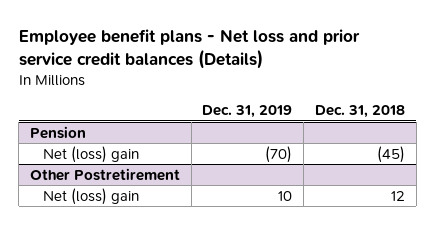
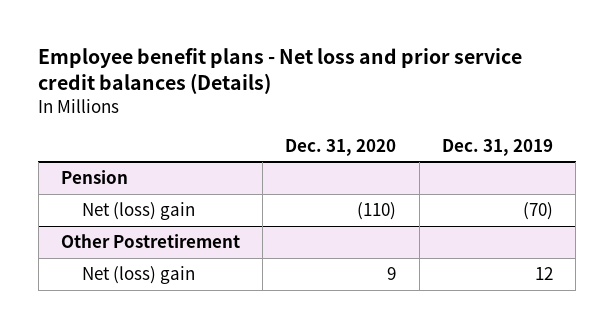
[314,105,405,119] Dec. 31, 2018 -> none
none -> [285,138,397,156] Dec. 31, 2020
[278,190,293,201] 10 -> [534,266,553,280] 12

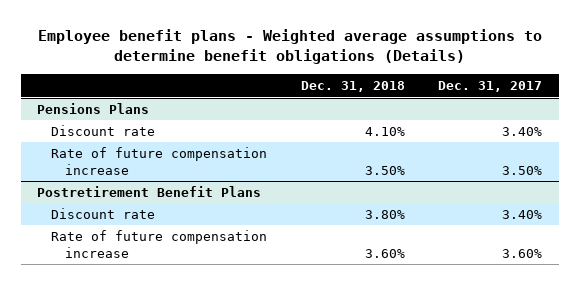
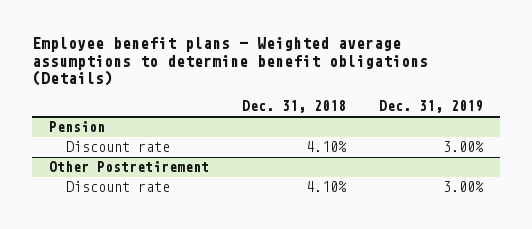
[438,81,543,93] Dec. 31, 2017 -> none
none -> [379,100,484,114] Dec. 31, 2019
[37,102,150,114] Pensions Plans -> [48,121,105,133] Pension
[51,146,268,175] Rate of future compensation increase -> none
[51,229,268,258] Rate of future compensation increase -> none
[37,185,262,197] Postretirement Benefit Plans -> [48,161,209,173] Other Postretirement
[364,209,405,219] 3.80% -> [306,181,348,193] 4.10%

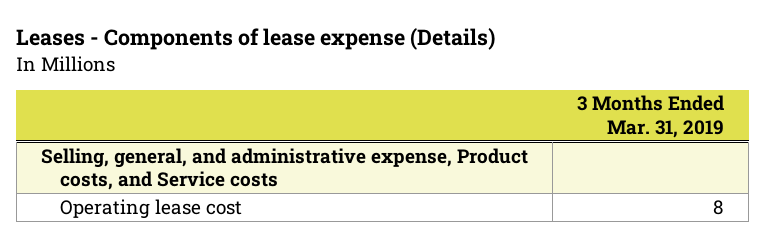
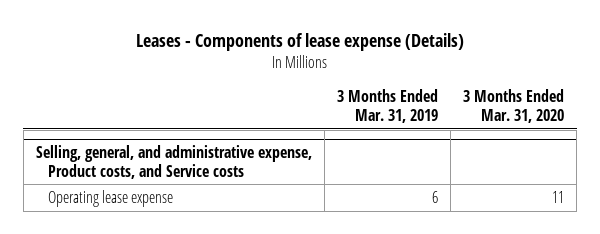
none -> [463,89,565,123] 3 Months Ended Mar. 31, 2020
[60,198,243,219] Operating lease cost -> [47,189,173,207] Operating lease expense
[713,199,725,215] 8 -> [431,190,438,203] 6

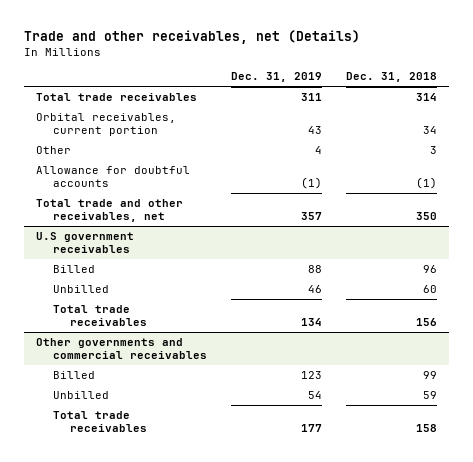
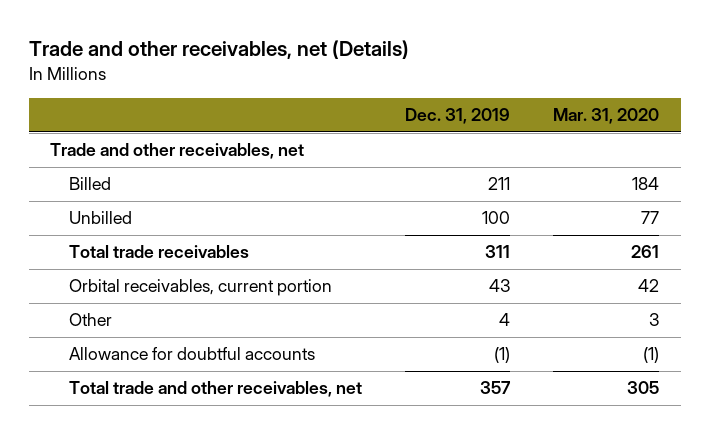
[345,72,437,83] Dec. 31, 2018 -> none
none -> [553,108,660,125] Mar. 31, 2020
none -> [50,143,305,160] Trade and other receivables, net
none -> [69,177,112,191] Billed
none -> [69,211,133,225] Unbilled
[35,232,134,254] U.S government receivables -> none
[52,265,95,274] Billed -> none
[52,285,109,294] Unbilled -> none
[52,305,148,327] Total trade receivables -> none
[35,338,207,360] Other governments and commercial receivables -> none
[52,371,95,380] Billed -> none
[52,391,109,400] Unbilled -> none
[52,411,148,433] Total trade receivables -> none

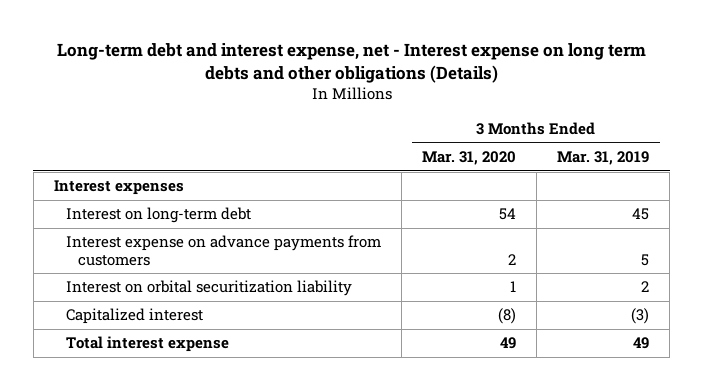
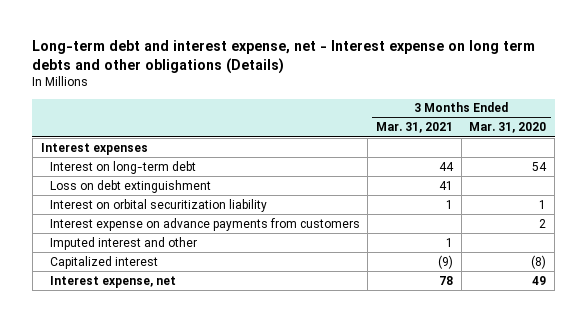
[557,150,650,165] Mar. 31, 2019 -> none
none -> [376,122,454,134] Mar. 31, 2021
none -> [49,179,211,193] Loss on debt extinguishment
[65,235,381,266] Interest expense on advance payments from customers -> [49,217,360,231] Interest expense on advance payments from customers
none -> [49,236,197,250] Imputed interest and other
[65,336,229,353] Total interest expense -> [49,275,176,288] Interest expense, net

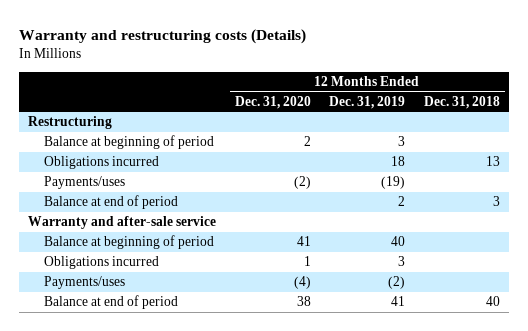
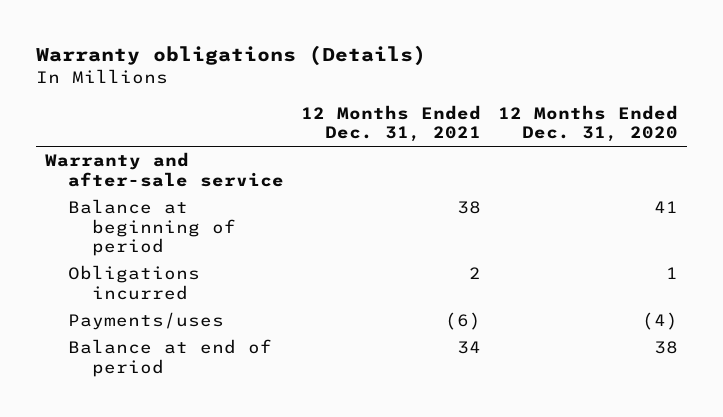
[19,29,307,45] Warranty and restructuring costs (Details) -> [35,45,426,67] Warranty obligations (Details)
[329,95,406,109] Dec. 31, 2019 -> none
[423,95,500,109] Dec. 31, 2018 -> none
none -> [301,104,482,143] 12 Months Ended Dec. 31, 2021
[28,116,113,130] Restructuring -> none
[44,135,215,150] Balance at beginning of period -> none
[44,156,160,170] Obligations incurred -> none
[44,176,126,190] Payments/uses -> none
[44,195,179,210] Balance at end of period -> none

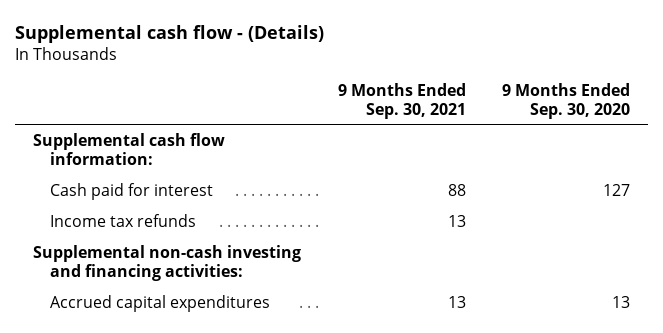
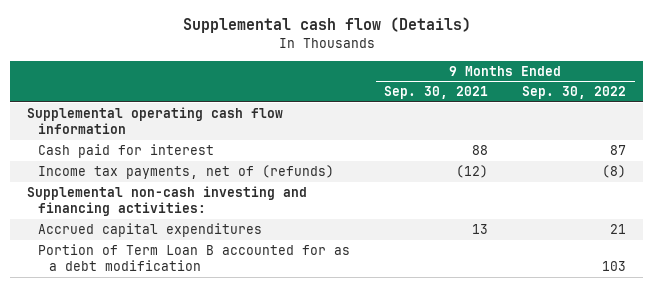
[15,24,325,43] Supplemental cash flow - (Details) -> [182,17,471,34] Supplemental cash flow (Details)
[502,82,631,119] 9 Months Ended Sep. 30, 2020 -> none
none -> [522,86,627,100] Sep. 30, 2022
[33,132,226,165] Supplemental cash flow information: -> [27,107,284,135] Supplemental operating cash flow information
[49,213,196,227] Income tax refunds -> [38,165,335,180] Income tax payments, net of (refunds)
[447,214,466,227] 13 -> [456,165,489,179] (12)
none -> [38,244,351,272] Portion of Term Loan B accounted for as a debt modification

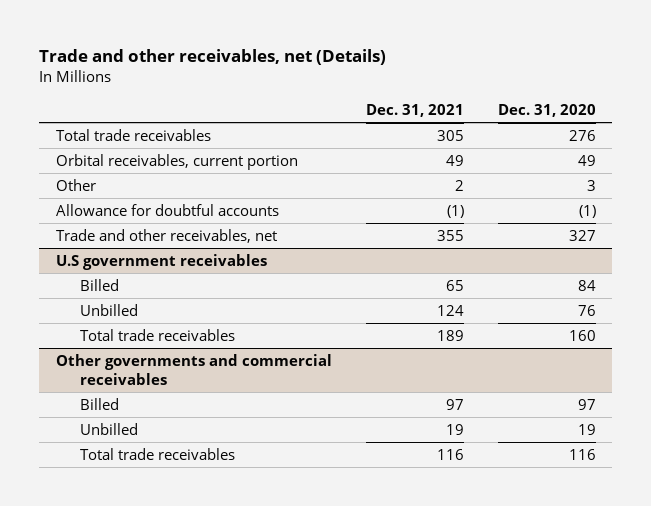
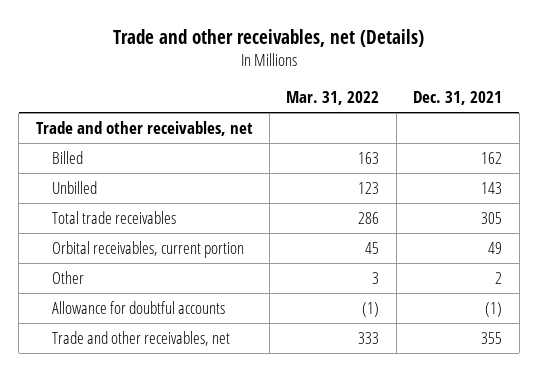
[497,104,596,118] Dec. 31, 2020 -> none
none -> [286,91,380,106] Mar. 31, 2022
none -> [35,120,253,136] Trade and other receivables, net
none -> [52,150,84,164] Billed
none -> [52,180,98,194] Unbilled
[55,253,267,270] U.S government receivables -> none
[79,278,119,291] Billed -> none
[79,303,138,316] Unbilled -> none
[79,328,235,341] Total trade receivables -> none
[55,353,332,386] Other governments and commercial receivables -> none
[79,397,119,410] Billed -> none
[79,422,138,435] Unbilled -> none
[79,447,235,460] Total trade receivables -> none

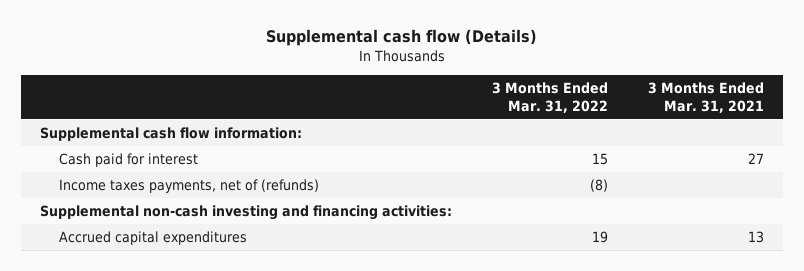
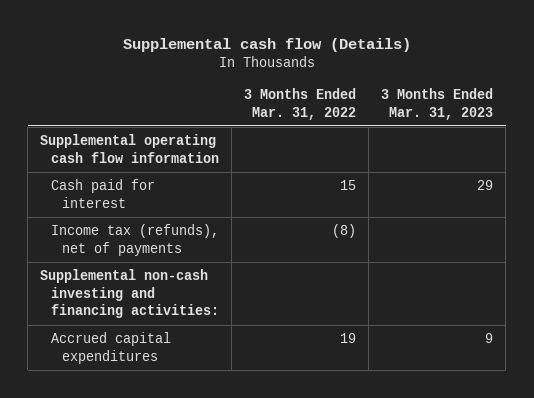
[647,81,764,113] 3 Months Ended Mar. 31, 2021 -> none
none -> [381,88,494,120] 3 Months Ended Mar. 31, 2023
[40,127,303,142] Supplemental cash flow information: -> [40,134,219,163] Supplemental operating cash flow information
[58,179,319,194] Income taxes payments, net of (refunds) -> [50,224,219,256] Income tax (refunds), net of payments

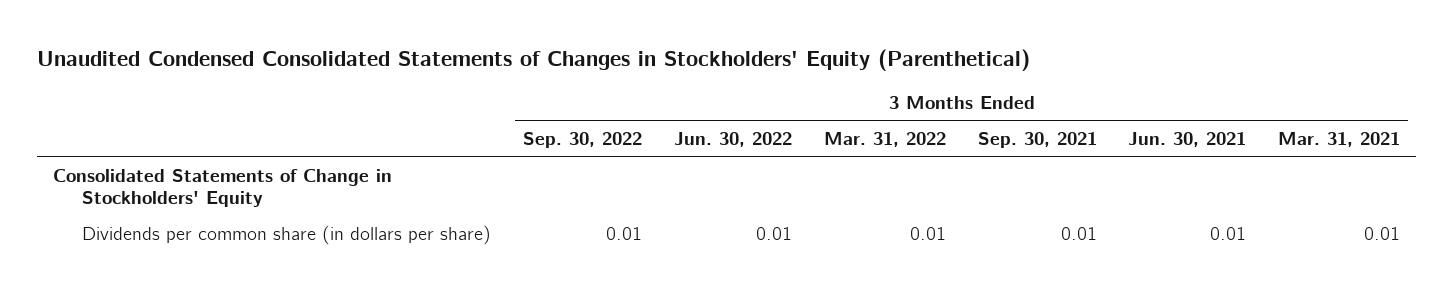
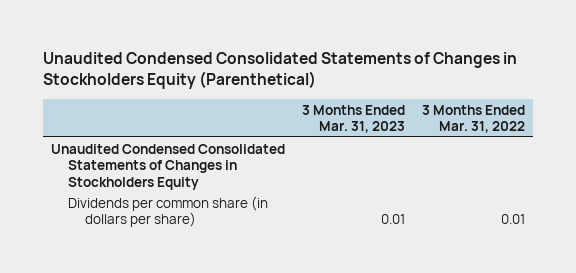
[36,49,1030,72] Unaudited Condensed Consolidated Statements of Changes in Stockholders' Equity (Parenthetical) -> [43,52,518,90] Unaudited Condensed Consolidated Statements of Changes in Stockholders Equity (Parenthetical)
[523,132,643,149] Sep. 30, 2022 -> none
[673,132,792,148] Jun. 30, 2022 -> none
[977,132,1097,149] Sep. 30, 2021 -> none
[1128,132,1247,148] Jun. 30, 2021 -> none
[1278,132,1401,148] Mar. 31, 2021 -> none
none -> [302,104,406,134] 3 Months Ended Mar. 31, 2023
[52,169,392,208] Consolidated Statements of Change in Stockholders' Equity -> [51,143,286,190] Unaudited Condensed Consolidated Statements of Changes in Stockholders Equity

